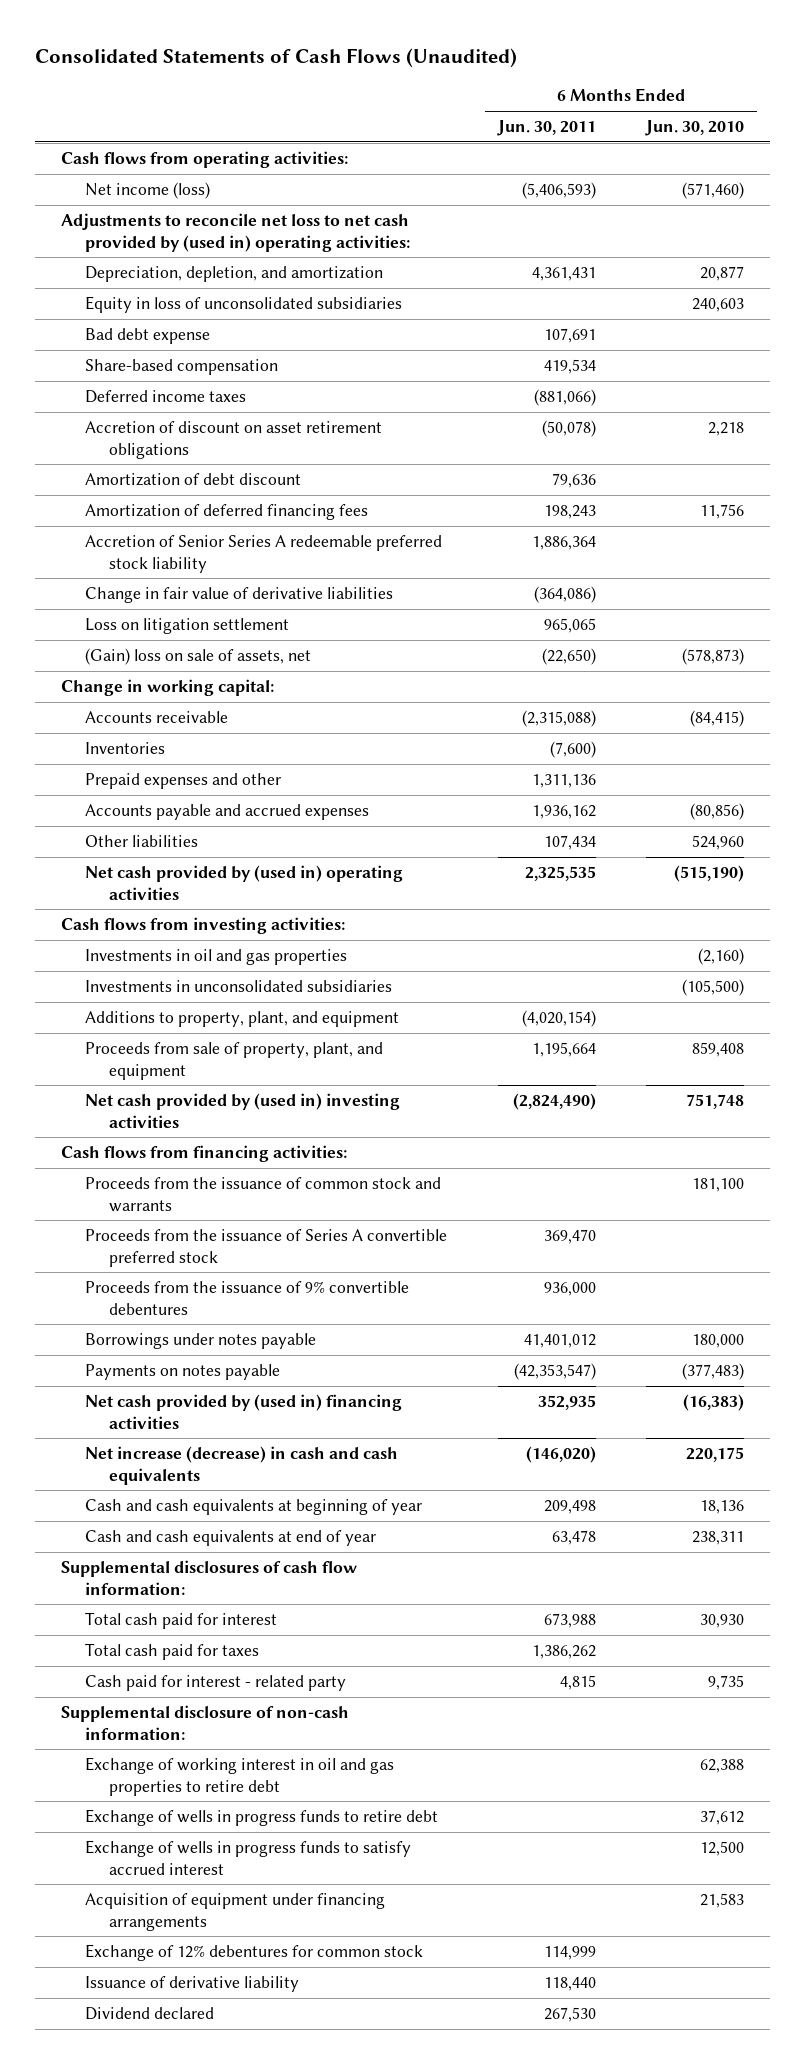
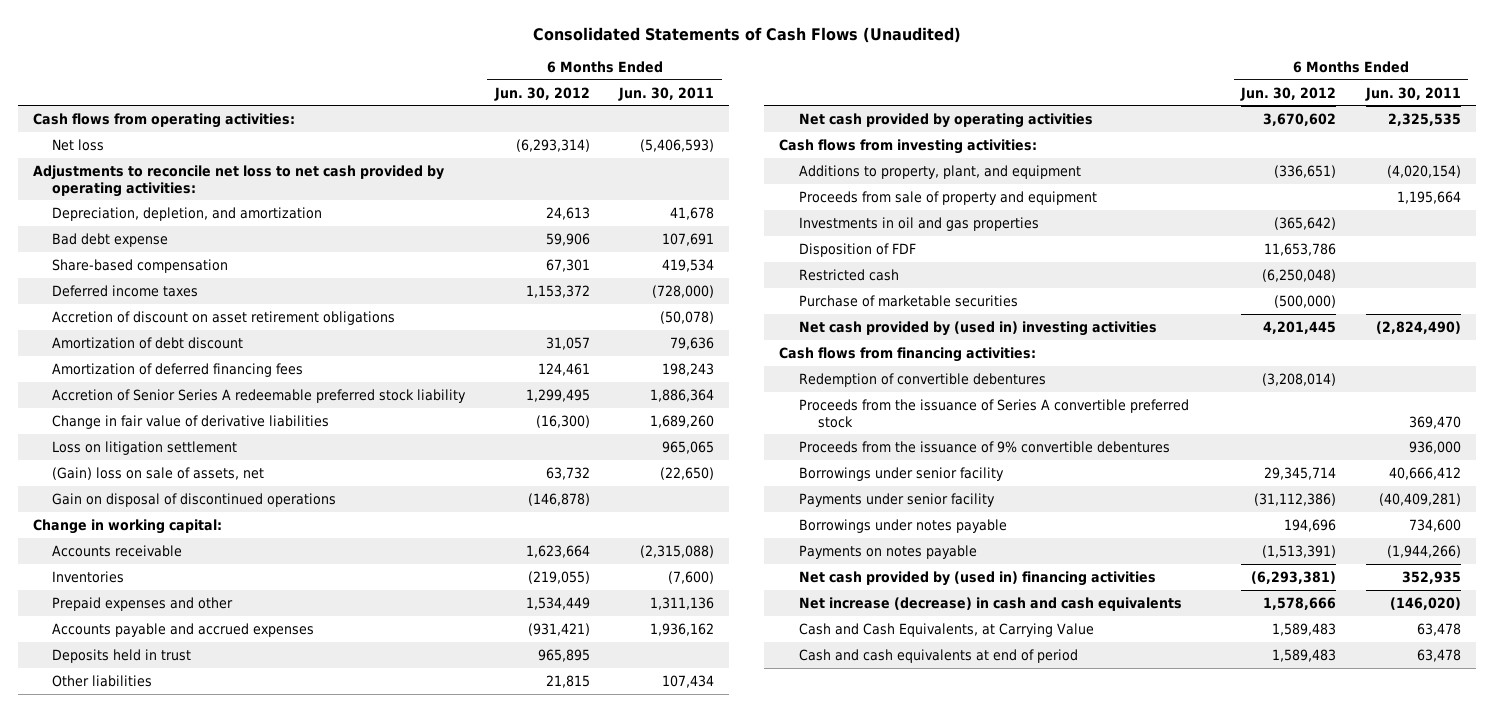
[645,120,745,137] Jun. 30, 2010 -> none
none -> [493,86,590,101] Jun. 30, 2012
[84,296,402,314] Equity in loss of unconsolidated subsidiaries -> none
[84,182,210,200] Net income (loss) -> [52,139,105,152] Net loss
[60,213,410,252] Adjustments to reconcile net loss to net cash provided by (used in) operating activities: -> [32,165,444,197] Adjustments to reconcile net loss to net cash provided by operating activities:
[531,267,596,282] 4,361,431 -> [670,207,715,221] 41,678
[533,389,596,407] (881,066) -> [652,285,715,299] (728,000)
[533,586,596,604] (364,086) -> [650,415,715,429] 1,689,260
none -> [52,493,337,508] Gain on disposal of discontinued operations
none -> [52,649,192,664] Deposits held in trust
[84,865,403,900] Net cash provided by (used in) operating activities -> [798,113,1093,129] Net cash provided by operating activities
[84,980,392,993] Investments in unconsolidated subsidiaries -> none
[84,1042,383,1080] Proceeds from sale of property, plant, and equipment -> [798,191,1097,206] Proceeds from sale of property and equipment
[84,949,347,966] Investments in oil and gas properties -> [798,217,1039,232] Investments in oil and gas properties
none -> [798,243,916,258] Disposition of FDF
none -> [798,269,899,282] Restricted cash
none -> [798,295,1018,308] Purchase of marketable securities
[84,1177,441,1212] Proceeds from the issuance of common stock and warrants -> none
none -> [798,373,1046,388] Redemption of convertible debentures
none -> [798,467,1004,482] Borrowings under senior facility
none -> [798,493,995,508] Payments under senior facility
[523,1334,596,1349] 41,401,012 -> [1408,519,1461,533] 734,600
[513,1363,596,1381] (42,353,547) -> [1386,545,1461,559] (1,944,266)
[60,1560,357,1595] Supplemental disclosures of cash flow information: -> none
[84,1612,277,1630] Total cash paid for interest -> none
[84,1643,259,1661] Total cash paid for taxes -> none
[84,1675,346,1692] Cash paid for interest - related party -> none
[60,1705,349,1740] Supplemental disclosure of non-cash information: -> none
[84,1757,394,1796] Exchange of working interest in oil and gas properties to retire debt -> none
[84,1809,438,1827] Exchange of wells in progress funds to retire debt -> none
[84,1840,411,1875] Exchange of wells in progress funds to satisfy accrued interest -> none
[84,1893,385,1931] Acquisition of equipment under financing arrangements -> none
[84,1944,423,1962] Exchange of 12% debentures for common stock -> none
[84,1976,299,1993] Issuance of derivative liability -> none
[84,2007,214,2021] Dividend declared -> none
[84,1499,422,1516] Cash and cash equivalents at beginning of year -> [798,623,1094,638] Cash and Cash Equivalents, at Carrying Value
[543,1500,596,1515] 209,498 -> [1416,623,1461,637] 63,478
[84,1530,376,1547] Cash and cash equivalents at end of year -> [798,649,1078,664] Cash and cash equivalents at end of period

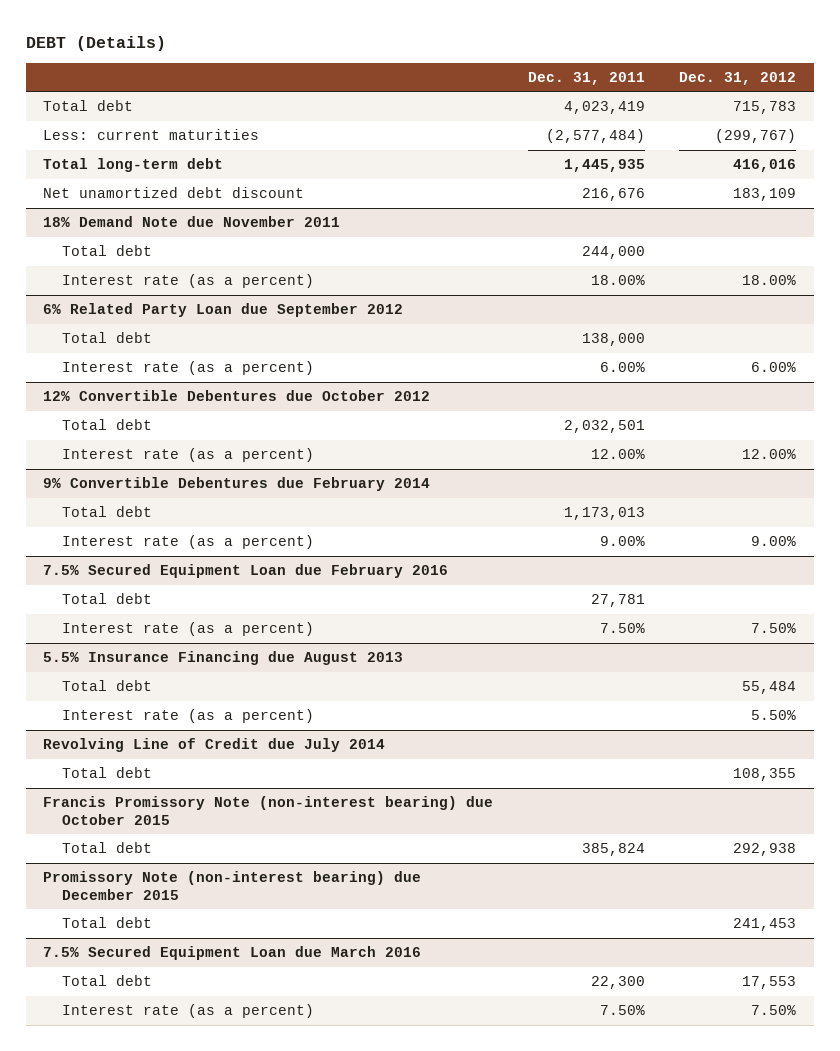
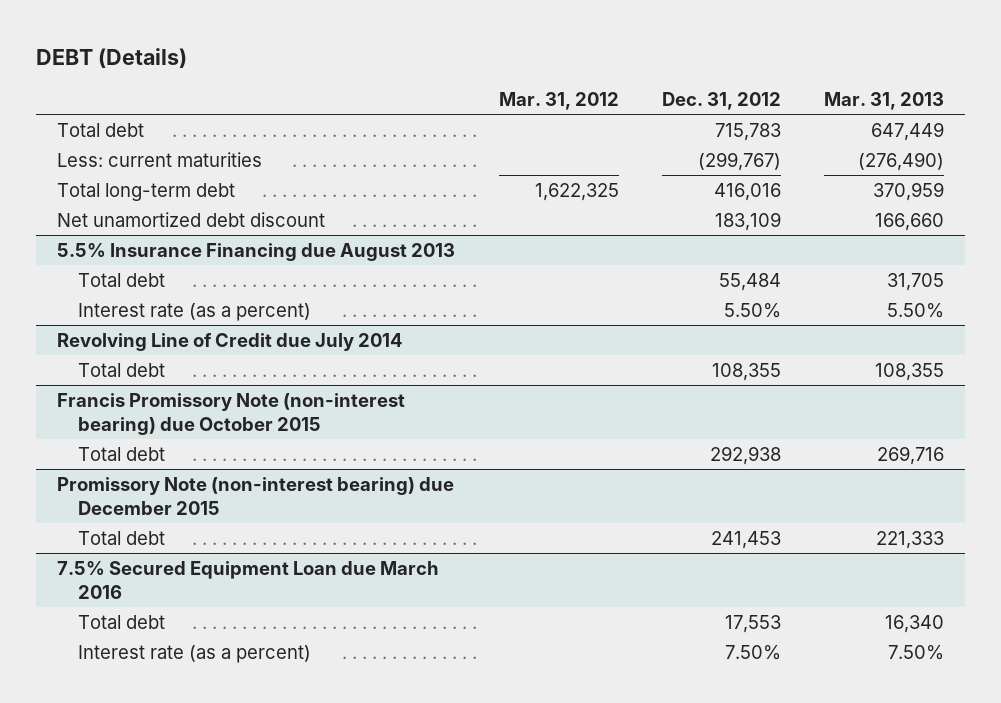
[527,71,645,85] Dec. 31, 2011 -> none
none -> [498,91,619,110] Mar. 31, 2012
none -> [823,91,944,110] Mar. 31, 2013
[43,216,341,228] 18% Demand Note due November 2011 -> none
[61,245,152,257] Total debt -> none
[61,274,314,289] Interest rate (as a percent) -> none
[43,303,404,318] 6% Related Party Loan due September 2012 -> none
[61,332,152,344] Total debt -> none
[61,361,314,376] Interest rate (as a percent) -> none
[43,390,431,402] 12% Convertible Debentures due October 2012 -> none
[61,419,152,431] Total debt -> none
[61,448,314,463] Interest rate (as a percent) -> none
[43,477,431,492] 9% Convertible Debentures due February 2014 -> none
[61,506,152,518] Total debt -> none
[61,535,314,550] Interest rate (as a percent) -> none
[43,564,449,579] 7.5% Secured Equipment Loan due February 2016 -> none
[61,593,152,605] Total debt -> none
[61,622,314,637] Interest rate (as a percent) -> none

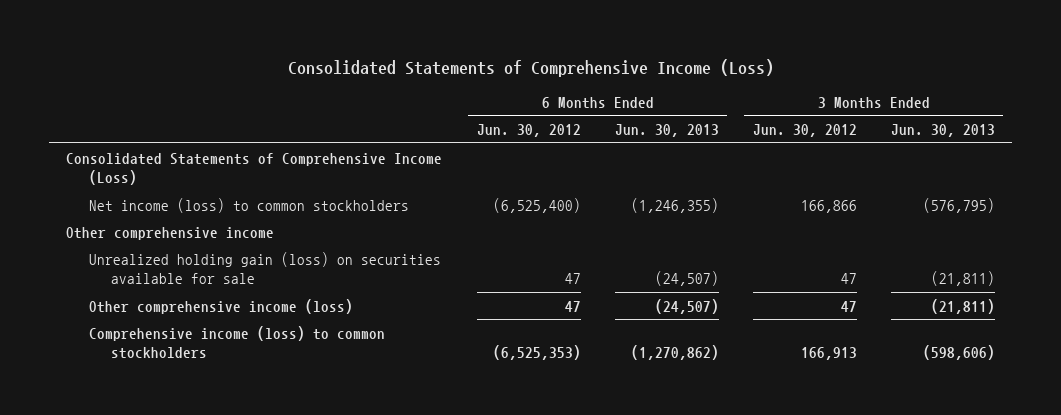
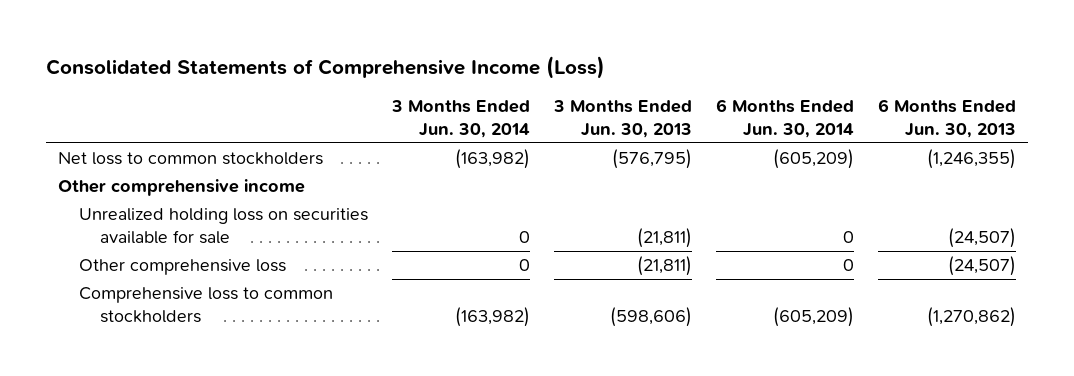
[476,124,581,138] Jun. 30, 2012 -> none
[752,124,857,138] Jun. 30, 2012 -> none
none -> [391,99,531,138] 3 Months Ended Jun. 30, 2014
none -> [716,98,855,138] 6 Months Ended Jun. 30, 2014
[66,152,443,185] Consolidated Statements of Comprehensive Income (Loss) -> none
[88,197,409,213] Net income (loss) to common stockholders -> [57,152,323,166] Net loss to common stockholders
[88,251,441,284] Unrealized holding gain (loss) on securities available for sale -> [79,208,369,244] Unrealized holding loss on securities available for sale
[88,298,353,314] Other comprehensive income (loss) -> [79,259,287,276] Other comprehensive loss
[88,325,385,359] Comprehensive income (loss) to common stockholders -> [79,287,334,323] Comprehensive loss to common stockholders

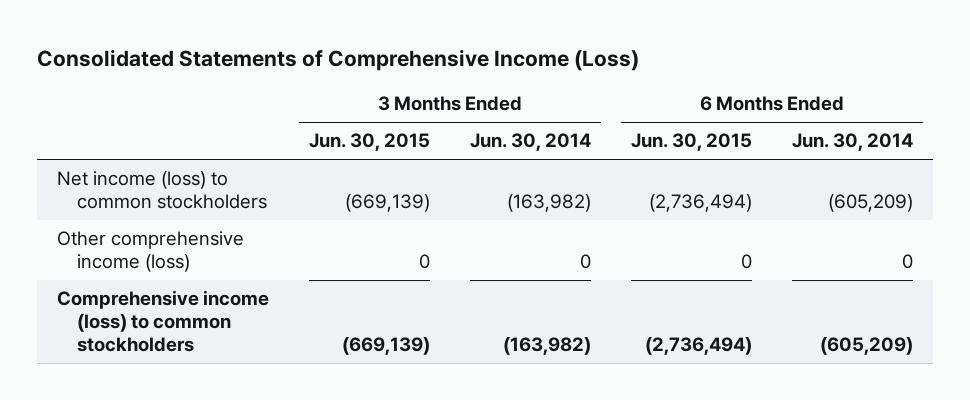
[553,99,693,138] 3 Months Ended Jun. 30, 2013 -> none
[878,98,1017,138] 6 Months Ended Jun. 30, 2013 -> none
none -> [308,133,430,152] Jun. 30, 2015
none -> [630,133,752,152] Jun. 30, 2015
[57,179,305,197] Other comprehensive income -> none
[79,208,369,244] Unrealized holding loss on securities available for sale -> none
[57,152,323,166] Net loss to common stockholders -> [56,171,267,210] Net income (loss) to common stockholders
[79,259,287,276] Other comprehensive loss -> [56,231,244,273] Other comprehensive income (loss)
[79,287,334,323] Comprehensive loss to common stockholders -> [56,290,269,352] Comprehensive income (loss) to common stockholders

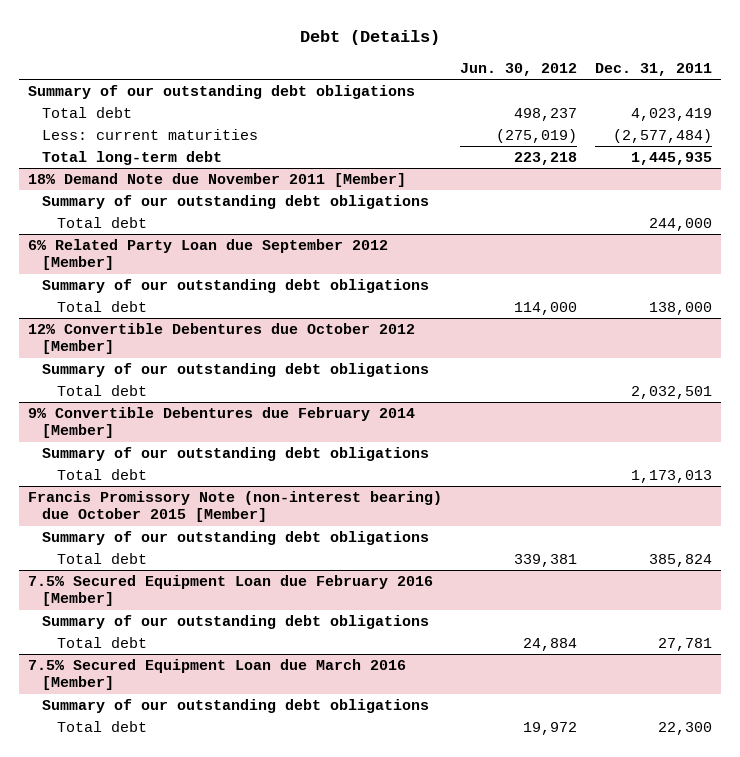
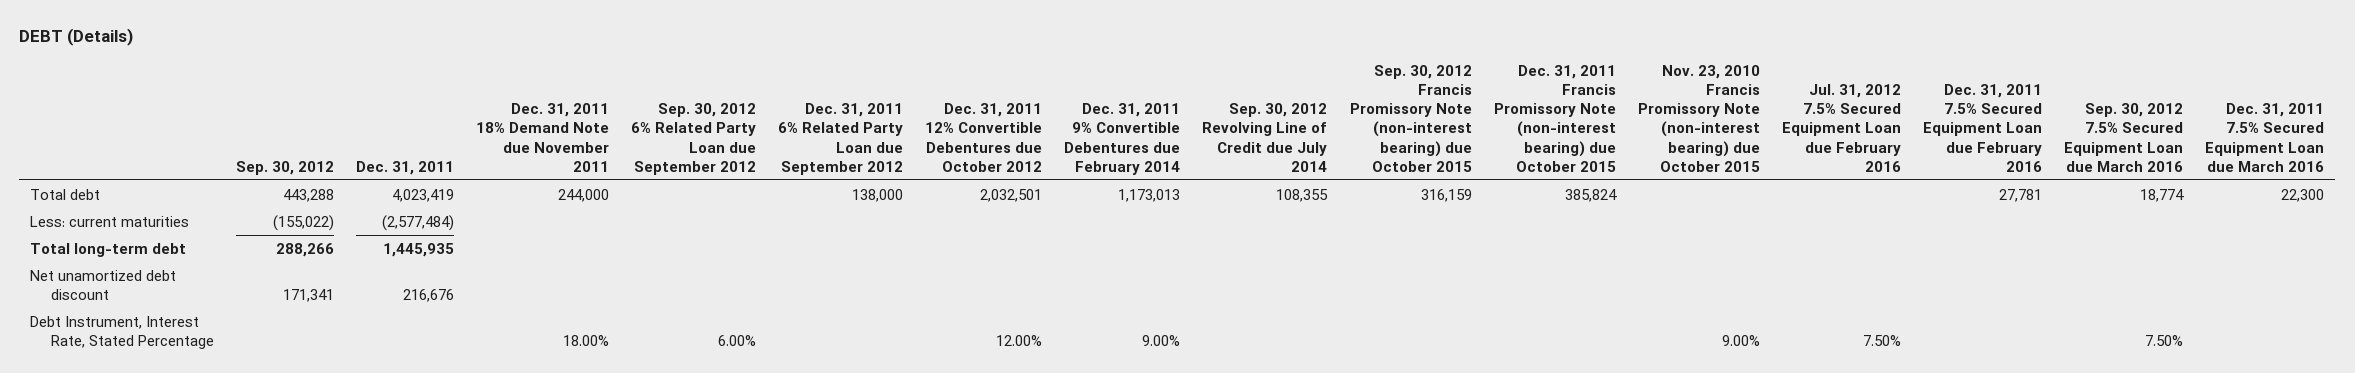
[299,30,440,46] Debt (Details) -> [19,28,134,47] DEBT (Details)
[459,63,577,77] Jun. 30, 2012 -> none
none -> [235,160,334,175] Sep. 30, 2012
none -> [475,103,609,172] Dec. 31, 2011 18% Demand Note due November 2011
none -> [630,103,756,175] Sep. 30, 2012 6% Related Party Loan due September 2012
none -> [778,103,904,175] Dec. 31, 2011 6% Related Party Loan due September 2012
none -> [925,103,1043,172] Dec. 31, 2011 12% Convertible Debentures due October 2012
none -> [1064,103,1181,175] Dec. 31, 2011 9% Convertible Debentures due February 2014
none -> [1202,103,1328,172] Sep. 30, 2012 Revolving Line of Credit due July 2014
none -> [1349,64,1472,172] Sep. 30, 2012 Francis Promissory Note (non-interest bearing) due October 2015
none -> [1493,64,1616,172] Dec. 31, 2011 Francis Promissory Note (non-interest bearing) due October 2015
none -> [1637,64,1760,172] Nov. 23, 2010 Francis Promissory Note (non-interest bearing) due October 2015
none -> [1781,84,1901,172] Jul. 31, 2012 7.5% Secured Equipment Loan due February 2016
none -> [1923,84,2043,172] Dec. 31, 2011 7.5% Secured Equipment Loan due February 2016
none -> [2064,103,2184,172] Sep. 30, 2012 7.5% Secured Equipment Loan due March 2016
none -> [2205,103,2325,172] Dec. 31, 2011 7.5% Secured Equipment Loan due March 2016
[28,85,416,100] Summary of our outstanding debt obligations -> none
[28,173,407,188] 18% Demand Note due November 2011 [Member] -> none
[42,195,430,210] Summary of our outstanding debt obligations -> none
[56,217,147,229] Total debt -> none
[28,239,389,271] 6% Related Party Loan due September 2012 [Member] -> none
[42,279,430,294] Summary of our outstanding debt obligations -> none
[56,301,147,313] Total debt -> none
[28,323,416,355] 12% Convertible Debentures due October 2012 [Member] -> none
[42,363,430,378] Summary of our outstanding debt obligations -> none
[56,385,147,397] Total debt -> none
[28,407,416,439] 9% Convertible Debentures due February 2014 [Member] -> none
[42,447,430,462] Summary of our outstanding debt obligations -> none
[56,469,147,481] Total debt -> none
[28,491,443,523] Francis Promissory Note (non-interest bearing) due October 2015 [Member] -> none
[42,531,430,546] Summary of our outstanding debt obligations -> none
[56,553,147,565] Total debt -> none
[28,575,434,607] 7.5% Secured Equipment Loan due February 2016 [Member] -> none
[42,615,430,630] Summary of our outstanding debt obligations -> none
[56,637,147,649] Total debt -> none
[28,659,407,691] 7.5% Secured Equipment Loan due March 2016 [Member] -> none
[42,699,430,714] Summary of our outstanding debt obligations -> none
[56,721,147,733] Total debt -> none
none -> [30,269,177,300] Net unamortized debt discount
none -> [30,315,214,349] Debt Instrument, Interest Rate, Stated Percentage

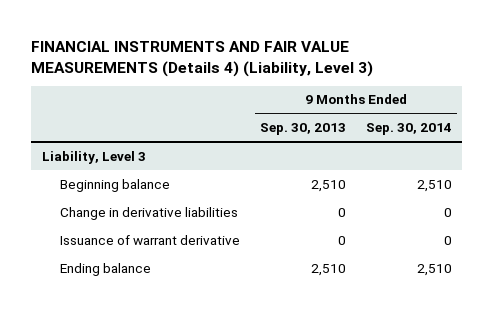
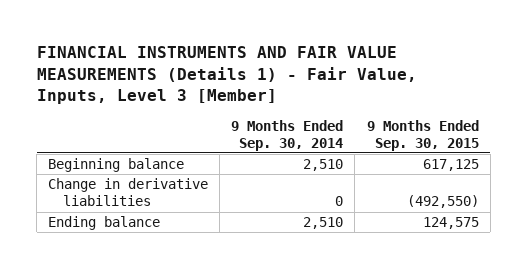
[31,40,374,77] FINANCIAL INSTRUMENTS AND FAIR VALUE MEASUREMENTS (Details 4) (Liability, Level 3) -> [36,46,417,105] FINANCIAL INSTRUMENTS AND FAIR VALUE MEASUREMENTS (Details 1) - Fair Value, Inputs, Level 3 [Member]
[259,123,346,136] Sep. 30, 2013 -> none
none -> [366,119,479,151] 9 Months Ended Sep. 30, 2015
[41,150,146,164] Liability, Level 3 -> none
[59,234,240,245] Issuance of warrant derivative -> none

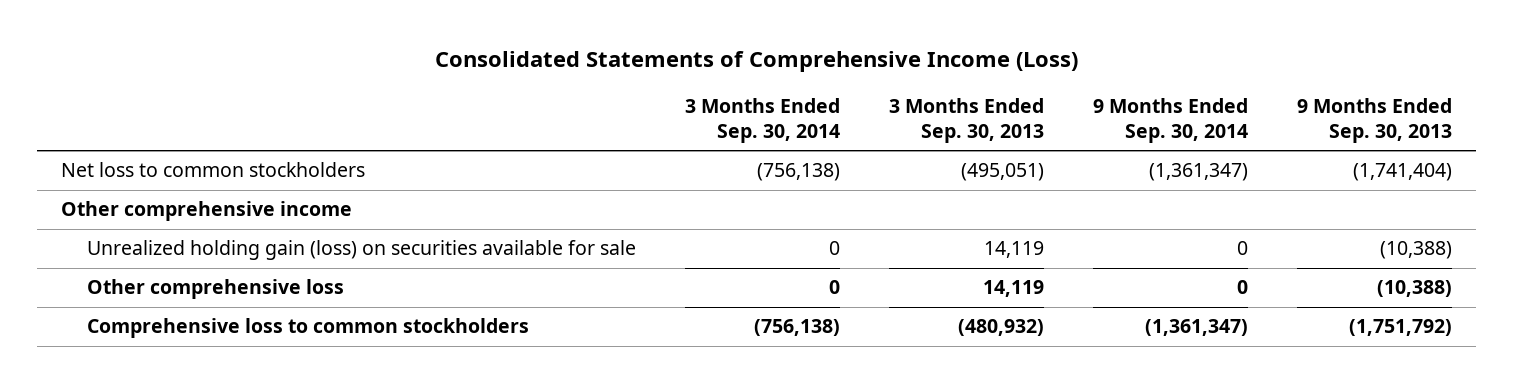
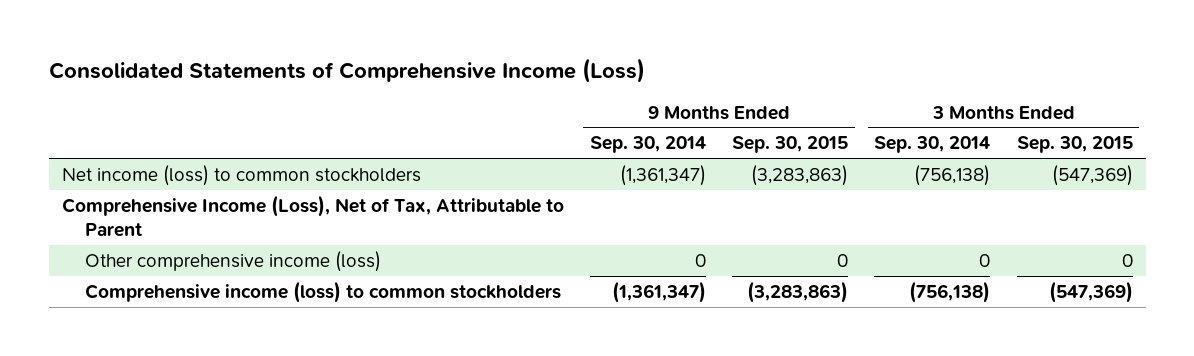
[888,97,1044,143] 3 Months Ended Sep. 30, 2013 -> none
[1296,97,1452,143] 9 Months Ended Sep. 30, 2013 -> none
none -> [732,136,849,154] Sep. 30, 2015
none -> [1016,136,1133,154] Sep. 30, 2015
[86,240,636,261] Unrealized holding gain (loss) on securities available for sale -> none
[61,162,366,178] Net loss to common stockholders -> [61,164,421,186] Net income (loss) to common stockholders
[61,201,353,222] Other comprehensive income -> [61,194,564,237] Comprehensive Income (Loss), Net of Tax, Attributable to Parent
[86,279,344,300] Other comprehensive loss -> [84,250,381,272] Other comprehensive income (loss)
[86,318,529,339] Comprehensive loss to common stockholders -> [84,280,561,303] Comprehensive income (loss) to common stockholders

